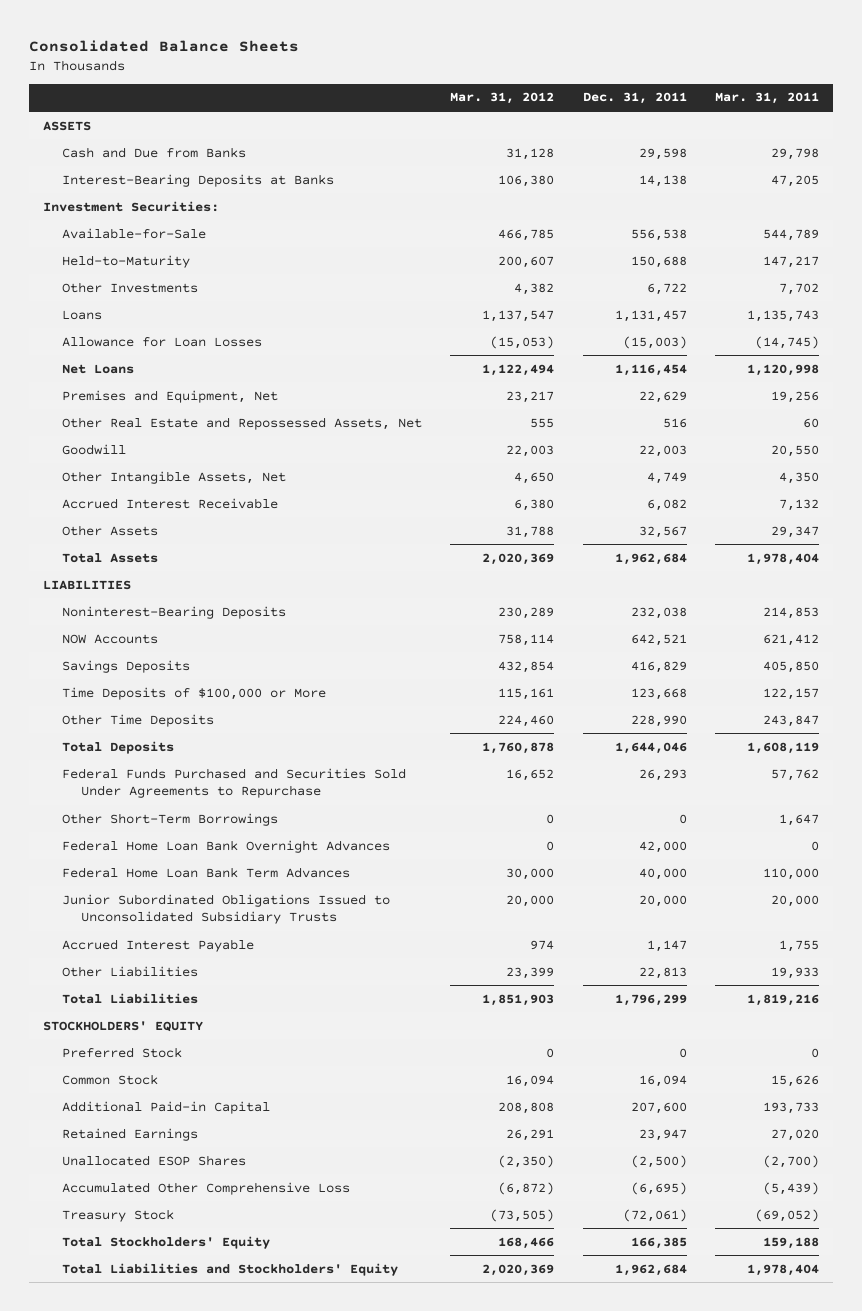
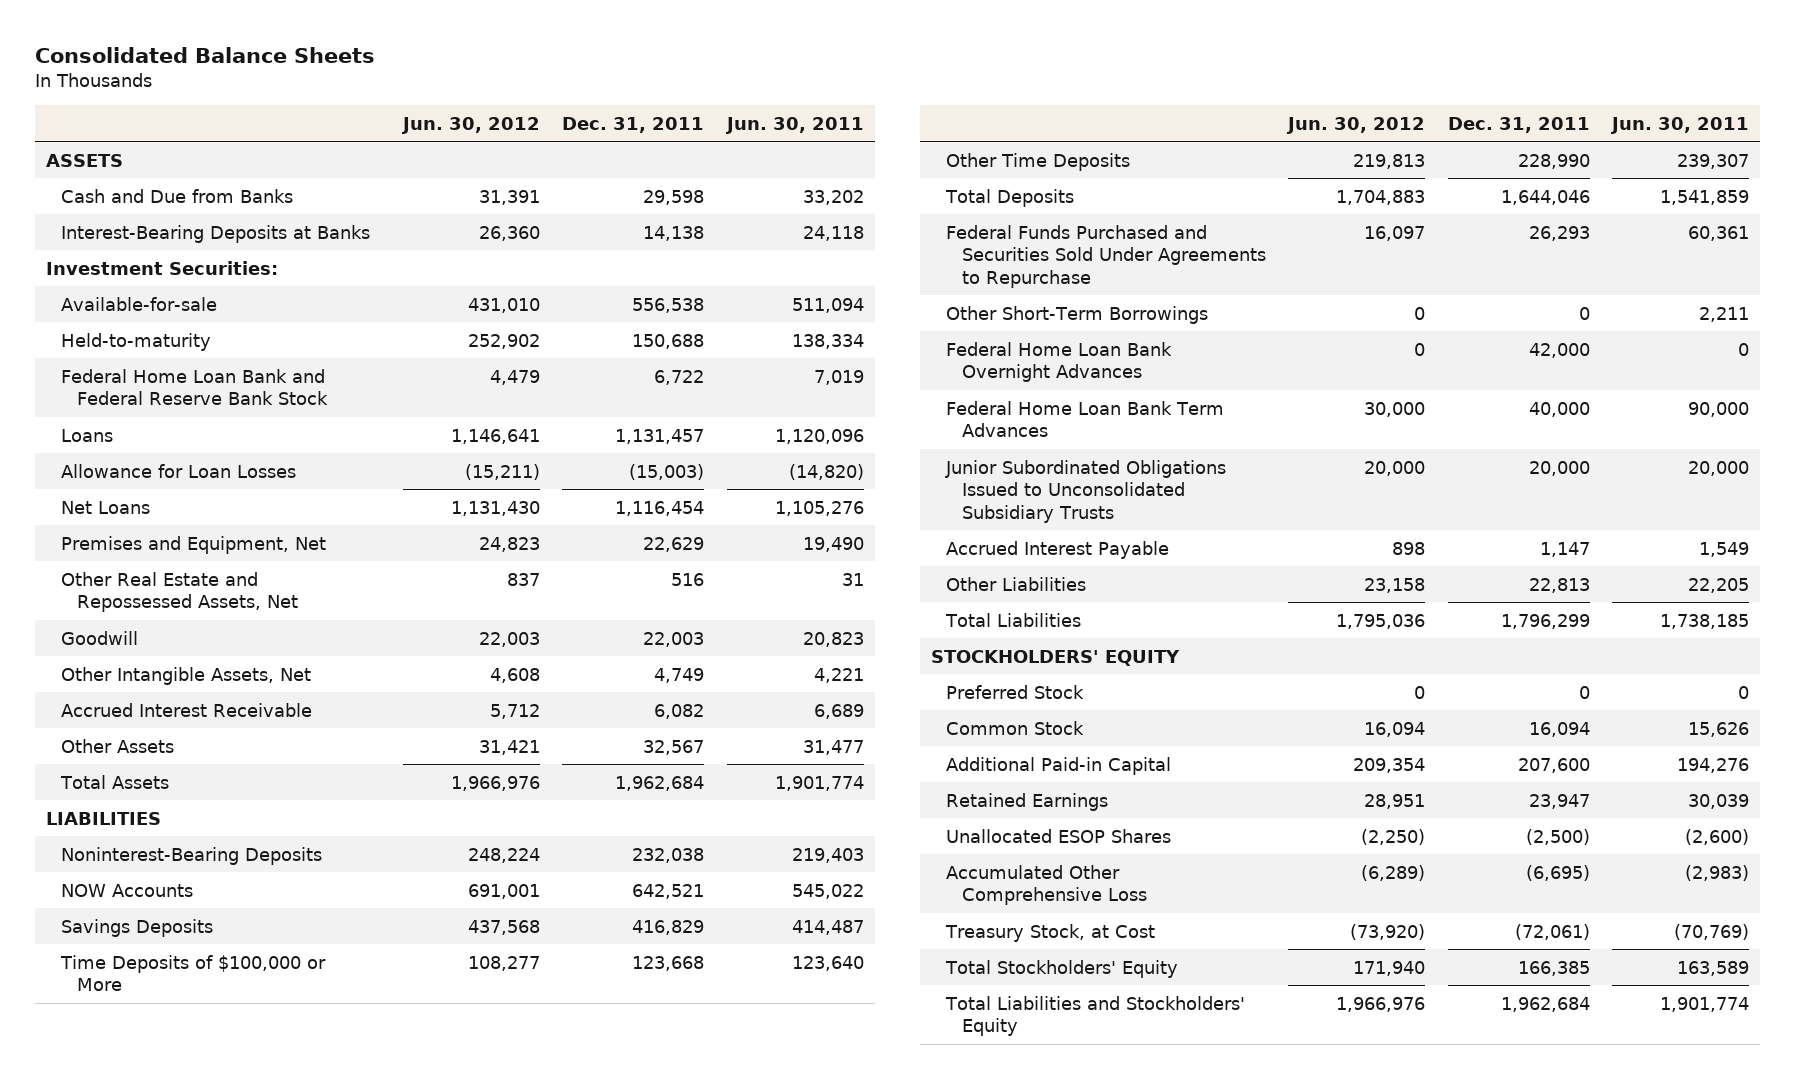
[450,92,555,105] Mar. 31, 2012 -> none
[715,92,820,105] Mar. 31, 2011 -> none
none -> [401,116,541,134] Jun. 30, 2012
none -> [724,116,864,134] Jun. 30, 2011
[61,227,206,239] Available-for-Sale -> [61,296,218,311] Available-for-sale
[61,254,190,268] Held-to-Maturity -> [61,332,212,351] Held-to-maturity
[61,281,198,293] Other Investments -> [61,368,328,406] Federal Home Loan Bank and Federal Reserve Bank Stock
[61,1208,174,1222] Treasury Stock -> [945,923,1156,942] Treasury Stock, at Cost

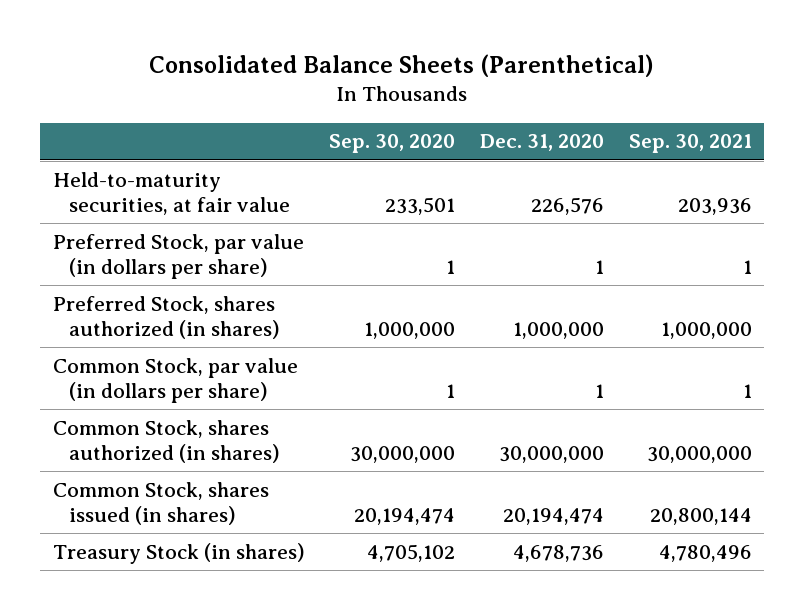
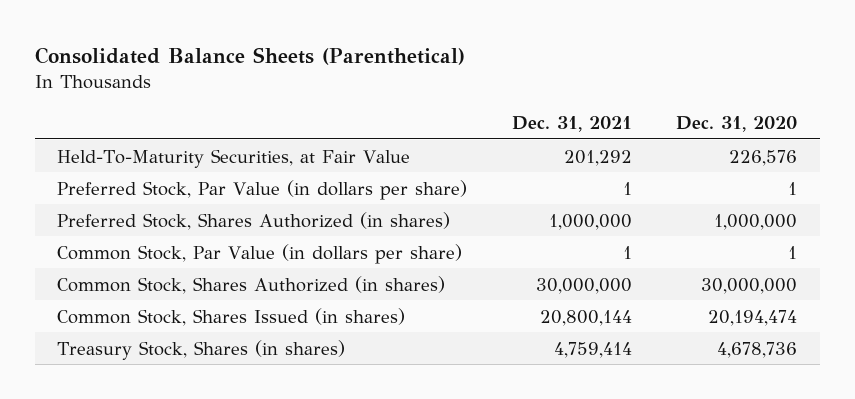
[329,134,456,154] Sep. 30, 2020 -> none
[628,134,752,154] Sep. 30, 2021 -> none
none -> [511,115,632,132] Dec. 31, 2021
[52,171,291,215] Held-to-maturity securities, at fair value -> [57,148,411,168] Held-To-Maturity Securities, at Fair Value
[52,233,304,279] Preferred Stock, par value (in dollars per share) -> [57,179,468,200] Preferred Stock, Par Value (in dollars per share)
[52,295,281,339] Preferred Stock, shares authorized (in shares) -> [57,211,451,230] Preferred Stock, Shares Authorized (in shares)
[52,357,298,403] Common Stock, par value (in dollars per share) -> [57,243,463,264] Common Stock, Par Value (in dollars per share)
[52,419,281,463] Common Stock, shares authorized (in shares) -> [57,275,446,294] Common Stock, Shares Authorized (in shares)
[52,481,269,525] Common Stock, shares issued (in shares) -> [57,307,406,326] Common Stock, Shares Issued (in shares)
[52,542,305,564] Treasury Stock (in shares) -> [57,339,346,360] Treasury Stock, Shares (in shares)

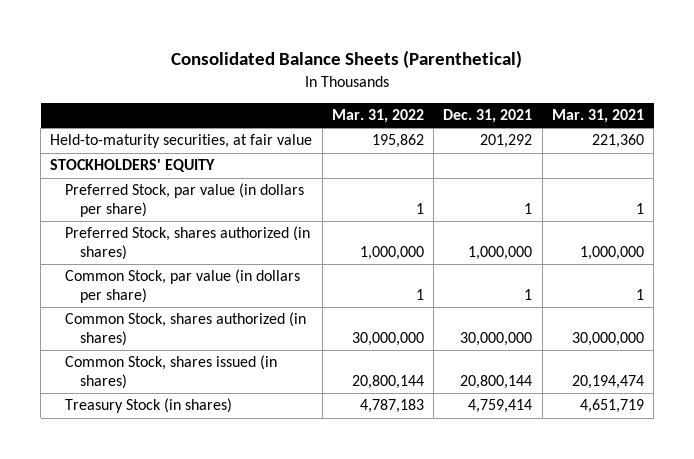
[676,115,798,132] Dec. 31, 2020 -> none
none -> [331,108,424,123] Mar. 31, 2022
none -> [551,108,644,123] Mar. 31, 2021
[57,148,411,168] Held-To-Maturity Securities, at Fair Value -> [50,134,313,149] Held-to-maturity securities, at fair value
none -> [50,159,216,173] STOCKHOLDERS' EQUITY
[57,179,468,200] Preferred Stock, Par Value (in dollars per share) -> [65,183,305,218] Preferred Stock, par value (in dollars per share)
[57,211,451,230] Preferred Stock, Shares Authorized (in shares) -> [65,226,311,261] Preferred Stock, shares authorized (in shares)
[57,243,463,264] Common Stock, Par Value (in dollars per share) -> [65,269,301,304] Common Stock, par value (in dollars per share)
[57,275,446,294] Common Stock, Shares Authorized (in shares) -> [65,312,307,347] Common Stock, shares authorized (in shares)
[57,307,406,326] Common Stock, Shares Issued (in shares) -> [65,355,278,390] Common Stock, shares issued (in shares)
[57,339,346,360] Treasury Stock, Shares (in shares) -> [65,398,233,414] Treasury Stock (in shares)

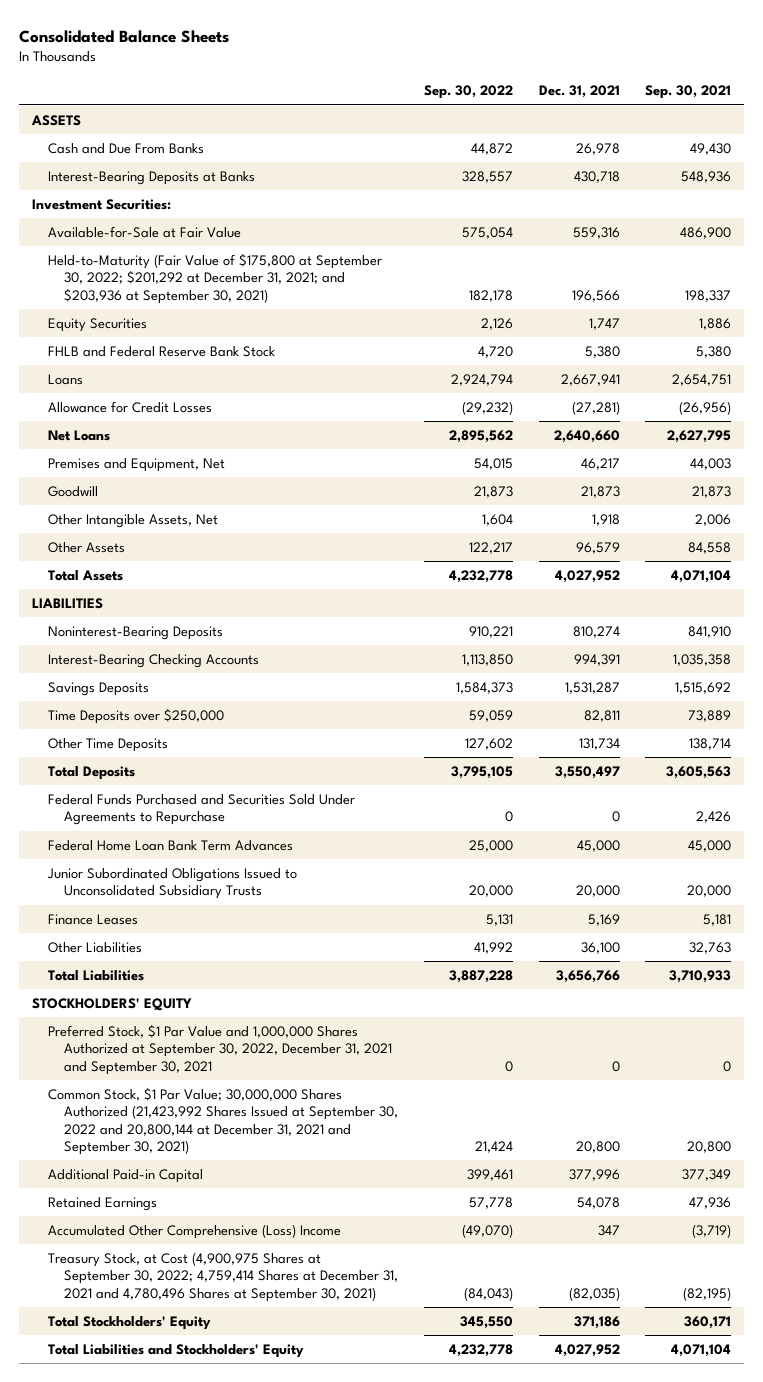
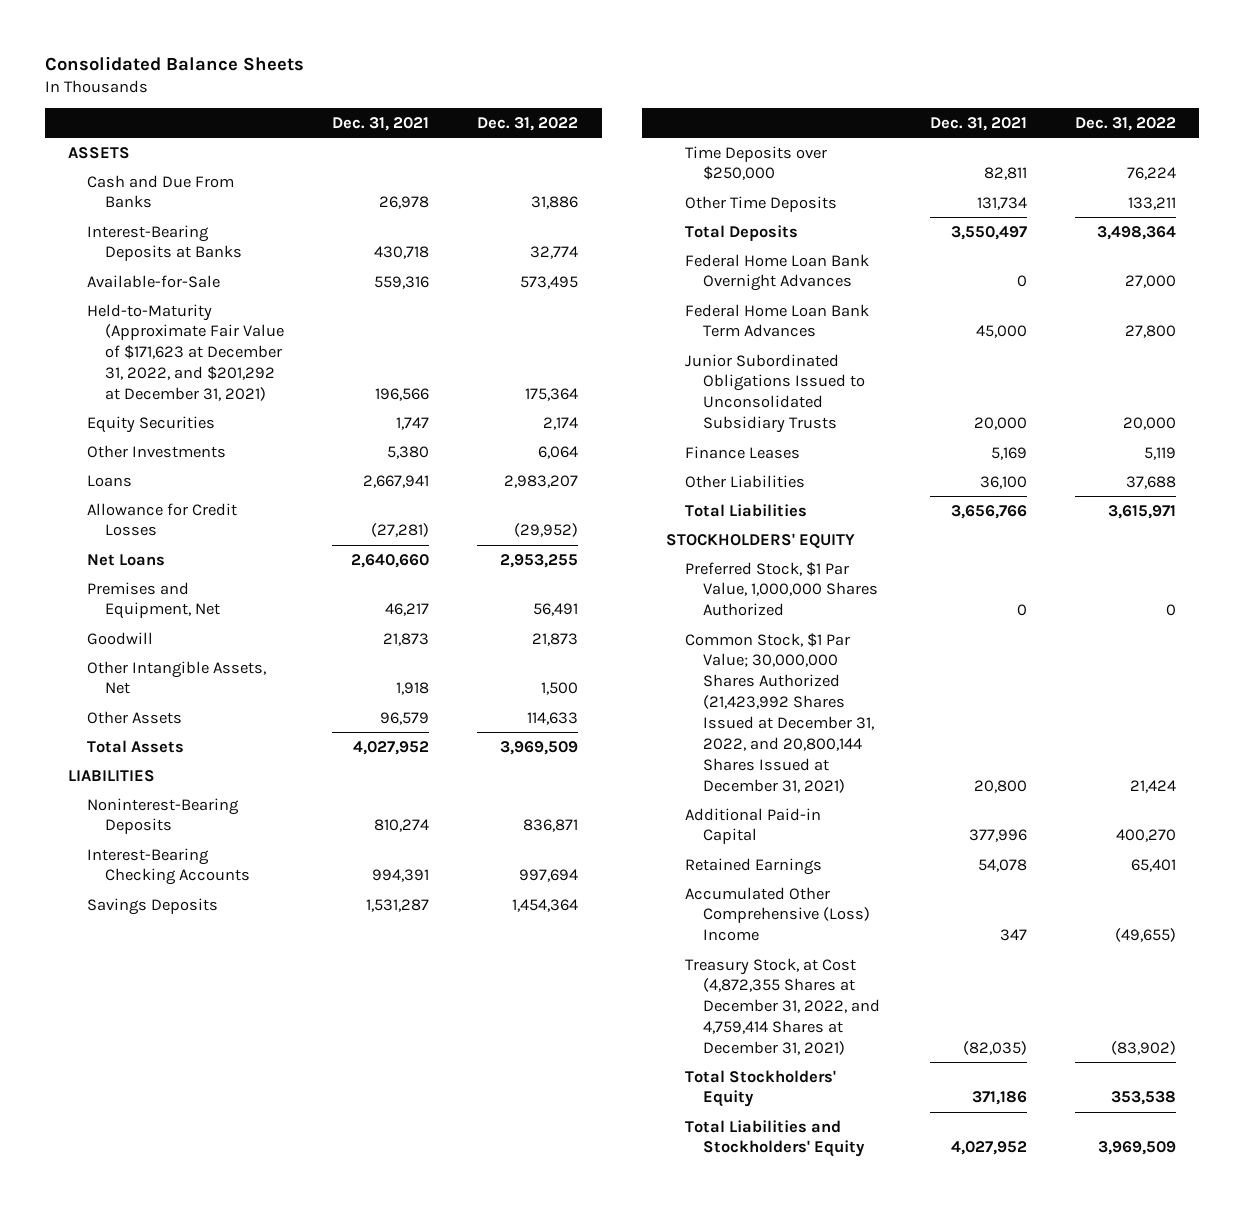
[424,85,514,100] Sep. 30, 2022 -> none
[645,85,732,100] Sep. 30, 2021 -> none
none -> [476,116,578,131] Dec. 31, 2022
[31,199,171,211] Investment Securities: -> none
[48,226,242,239] Available-for-Sale at Fair Value -> [86,274,220,288] Available-for-Sale
[48,253,383,304] Held-to-Maturity (Fair Value of $175,800 at September 30, 2022; $201,292 at December 31, 2021; and $203,936 at September 30, 2021) -> [86,303,285,402] Held-to-Maturity (Approximate Fair Value of $171,623 at December 31, 2022, and $201,292 at December 31, 2021)
[48,346,276,358] FHLB and Federal Reserve Bank Stock -> [86,444,226,458] Other Investments
[48,794,356,826] Federal Funds Purchased and Securities Sold Under Agreements to Repurchase -> none
none -> [684,253,869,292] Federal Home Loan Bank Overnight Advances
[48,1024,393,1075] Preferred Stock, $1 Par Value and 1,000,000 Shares Authorized at September 30, 2022, December 31, 2021 and September 30, 2021 -> [684,561,879,617] Preferred Stock, $1 Par Value, 1,000,000 Shares Authorized
[48,1087,399,1155] Common Stock, $1 Par Value; 30,000,000 Shares Authorized (21,423,992 Shares Issued at September 30, 2022 and 20,800,144 at December 31, 2021 and September 30, 2021) -> [684,632,875,793] Common Stock, $1 Par Value; 30,000,000 Shares Authorized (21,423,992 Shares Issued at December 31, 2022, and 20,800,144 Shares Issued at December 31, 2021)
[48,1252,399,1302] Treasury Stock, at Cost (4,900,975 Shares at September 30, 2022; 4,759,414 Shares at December 31, 2021 and 4,780,496 Shares at September 30, 2021) -> [684,957,881,1056] Treasury Stock, at Cost (4,872,355 Shares at December 31, 2022, and 4,759,414 Shares at December 31, 2021)

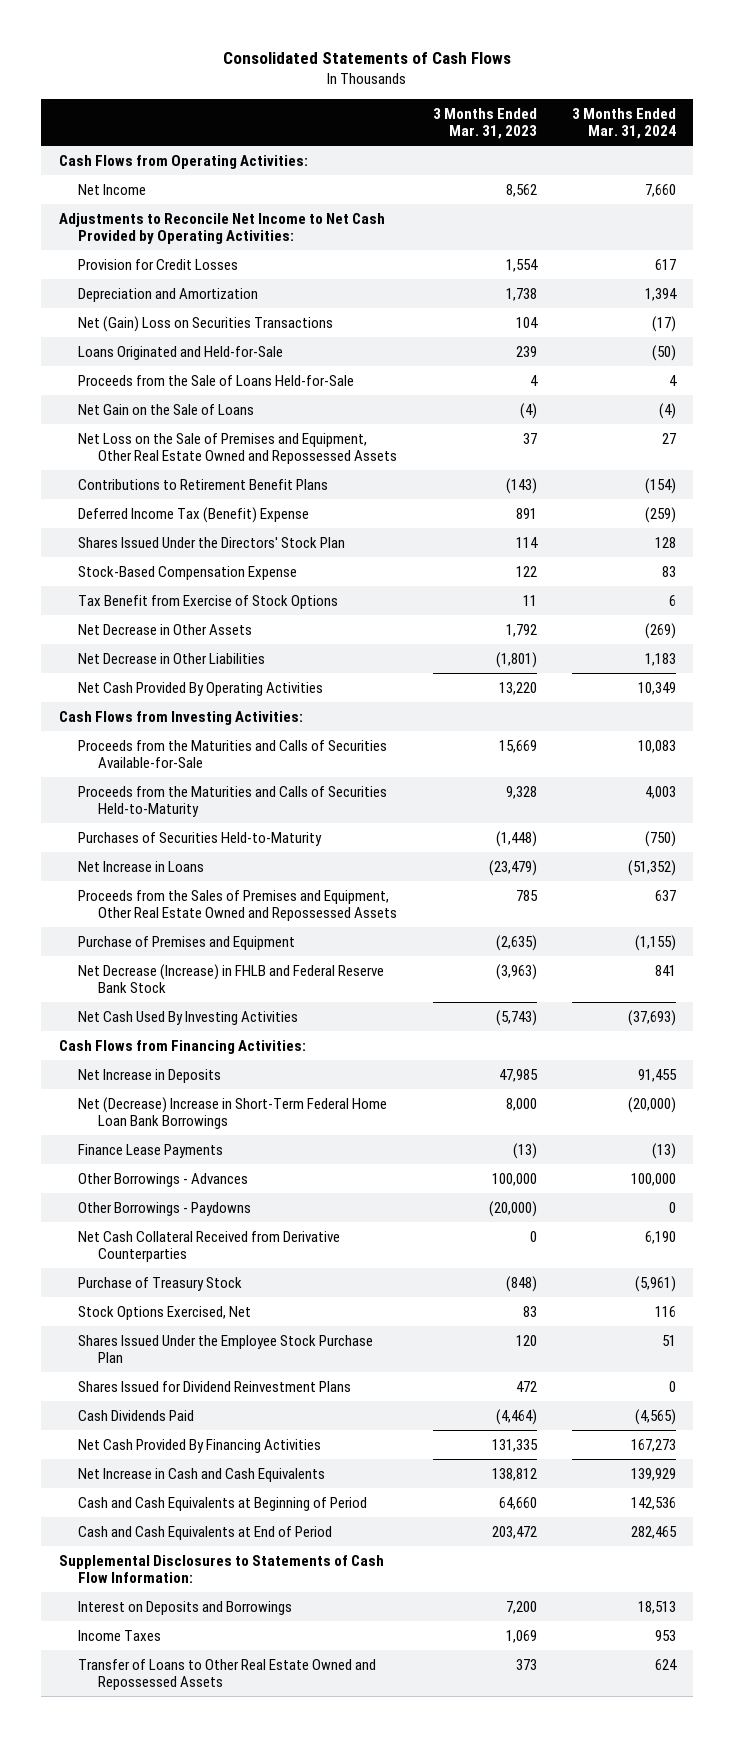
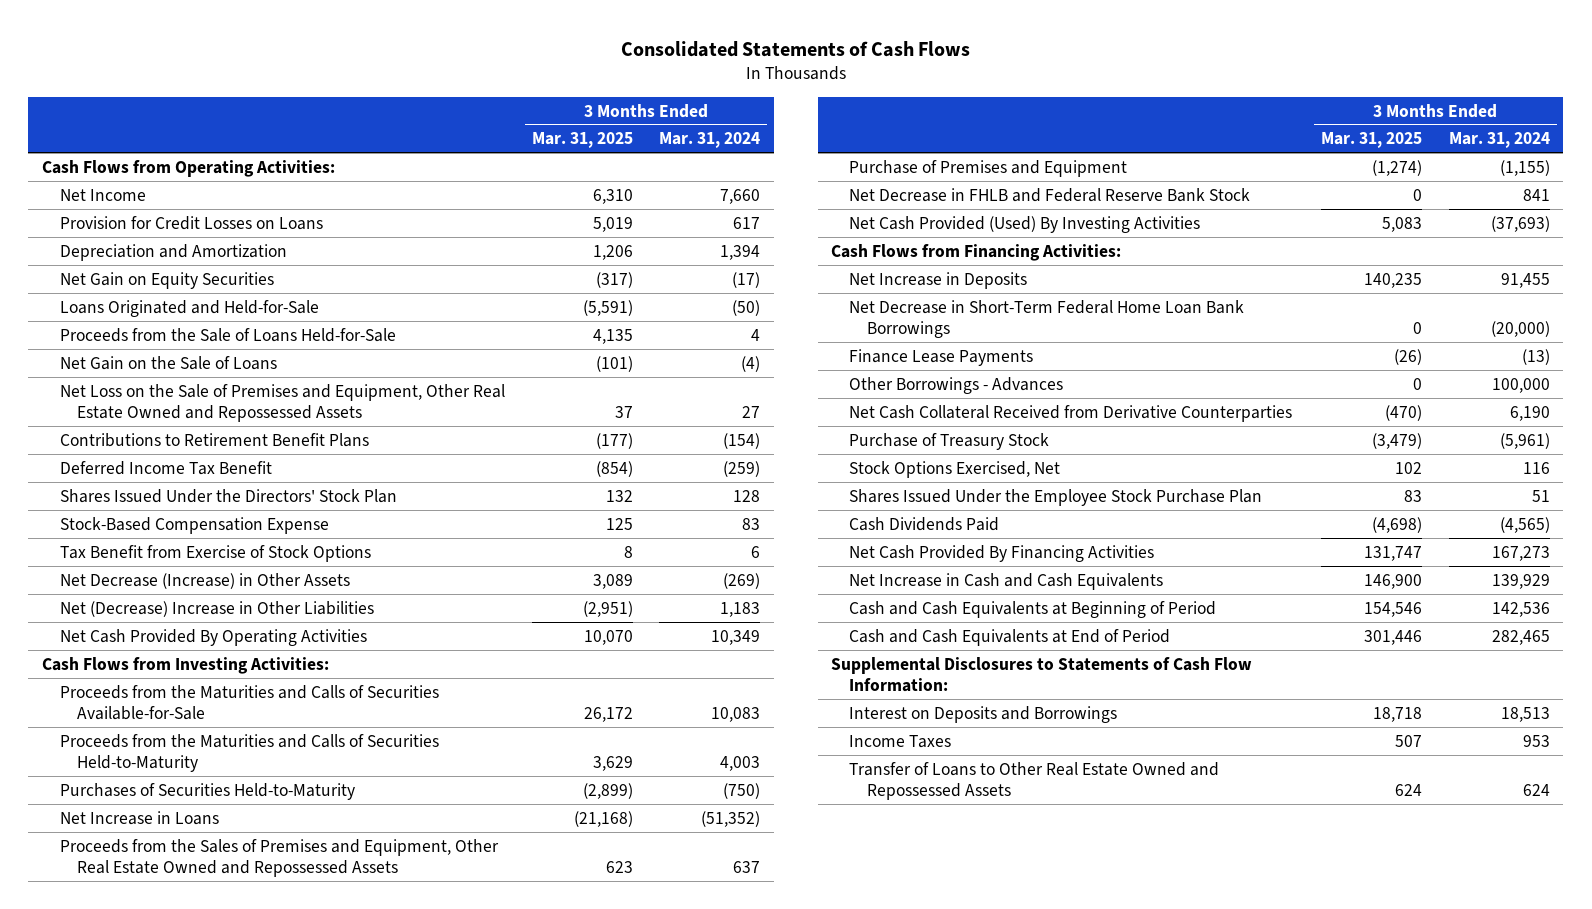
[432,107,537,140] 3 Months Ended Mar. 31, 2023 -> none
none -> [531,132,633,149] Mar. 31, 2025
[58,212,385,245] Adjustments to Reconcile Net Income to Net Cash Provided by Operating Activities: -> none
[78,258,239,270] Provision for Credit Losses -> [59,215,323,230] Provision for Credit Losses on Loans
[78,315,334,332] Net (Gain) Loss on Securities Transactions -> [59,271,274,289] Net Gain on Equity Securities
[78,506,310,523] Deferred Income Tax (Benefit) Expense -> [59,460,272,475] Deferred Income Tax Benefit
[78,623,253,635] Net Decrease in Other Assets -> [59,572,350,589] Net Decrease (Increase) in Other Assets
[78,652,266,664] Net Decrease in Other Liabilities -> [59,600,374,617] Net (Decrease) Increase in Other Liabilities
[78,963,385,994] Net Decrease (Increase) in FHLB and Federal Reserve Bank Stock -> [849,187,1251,202] Net Decrease in FHLB and Federal Reserve Bank Stock
[78,1010,299,1025] Net Cash Used By Investing Activities -> [849,215,1201,233] Net Cash Provided (Used) By Investing Activities
[78,1096,388,1130] Net (Decrease) Increase in Short-Term Federal Home Loan Bank Borrowings -> [849,299,1245,338] Net Decrease in Short-Term Federal Home Loan Bank Borrowings
[78,1201,252,1216] Other Borrowings - Paydowns -> none
[78,1380,352,1392] Shares Issued for Dividend Reinvestment Plans -> none

